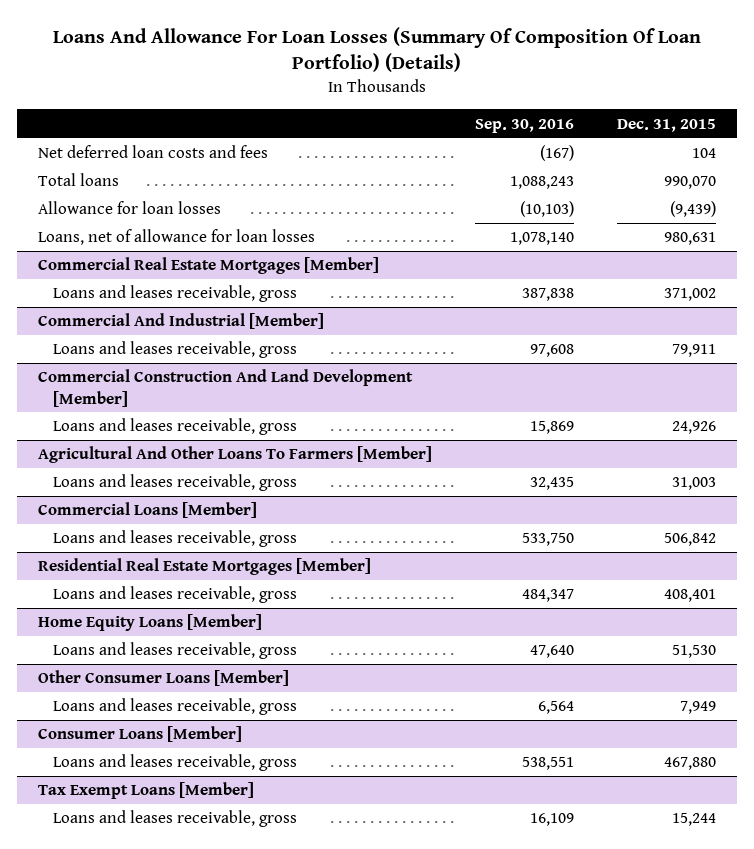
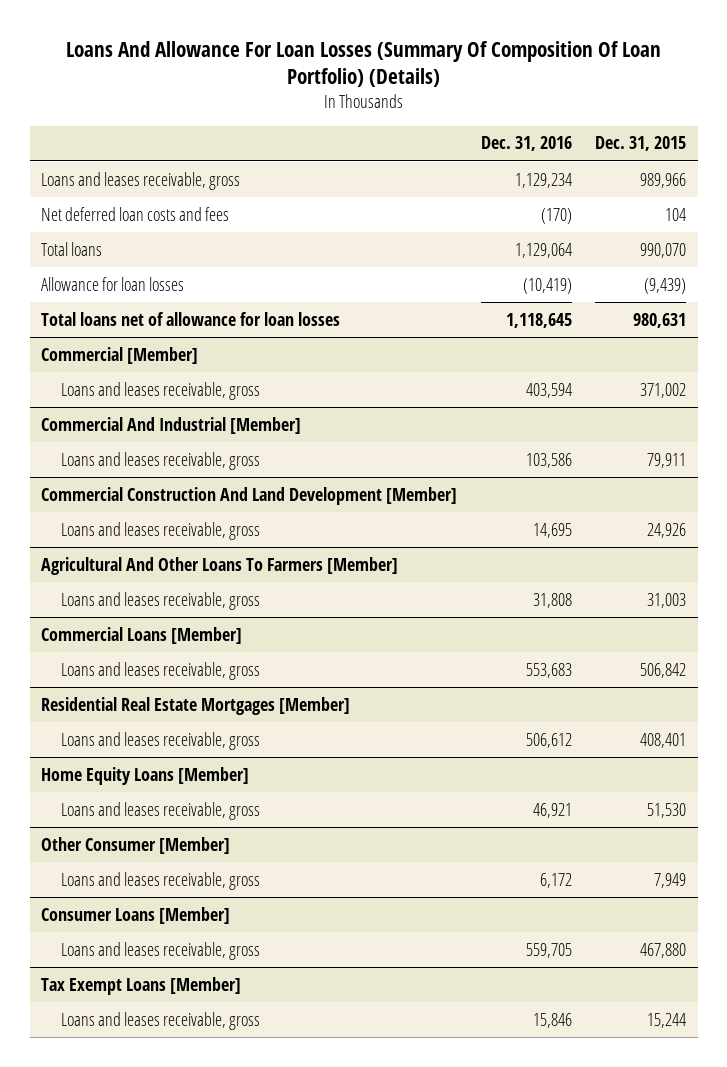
[475,118,575,133] Sep. 30, 2016 -> none
none -> [480,136,572,152] Dec. 31, 2016
none -> [41,171,241,190] Loans and leases receivable, gross
[38,229,316,246] Loans, net of allowance for loan losses -> [41,311,341,326] Total loans net of allowance for loan losses
[38,257,380,275] Commercial Real Estate Mortgages [Member] -> [41,346,199,364] Commercial [Member]
[38,670,290,687] Other Consumer Loans [Member] -> [41,836,231,854] Other Consumer [Member]

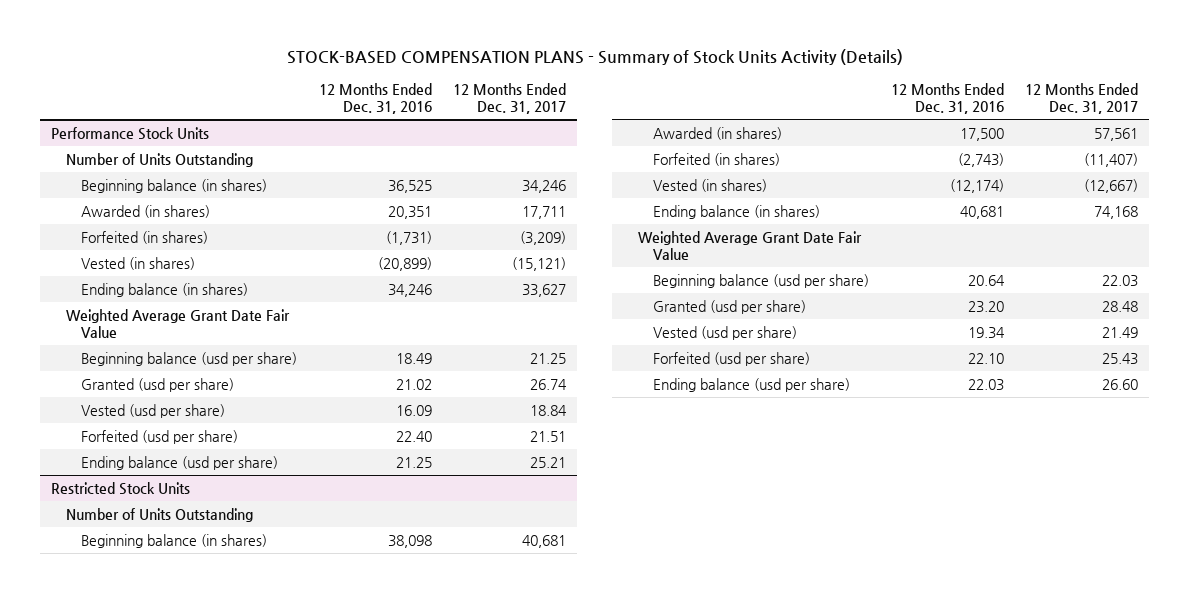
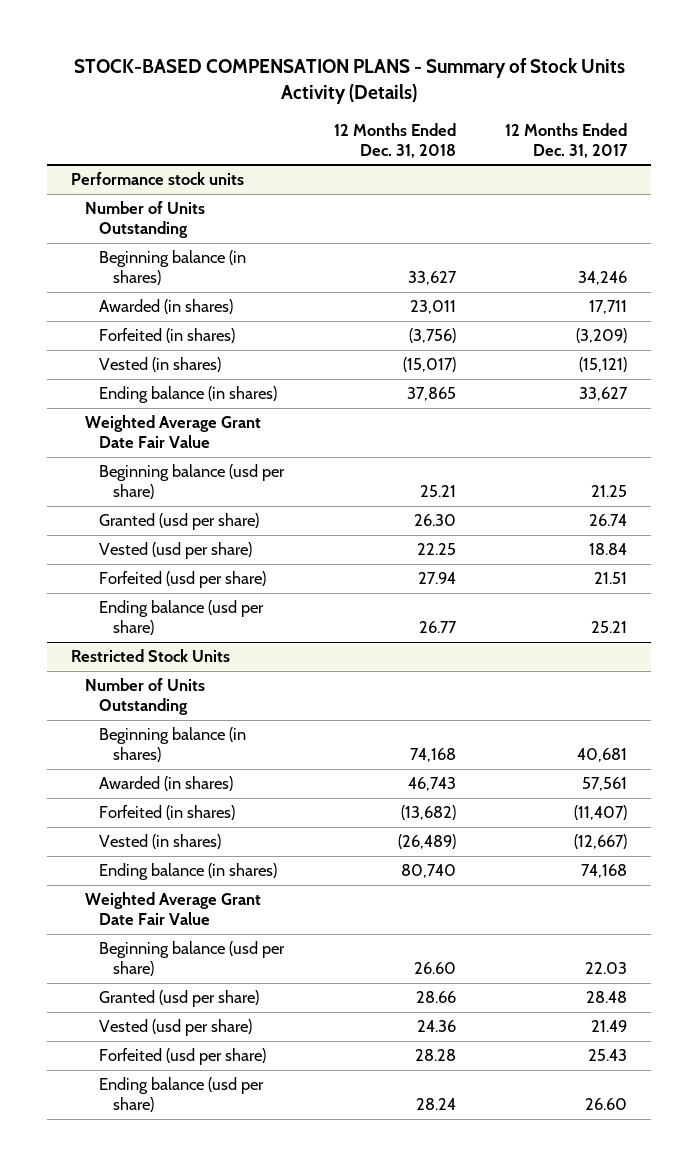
[318,83,432,115] 12 Months Ended Dec. 31, 2016 -> none
none -> [333,122,456,158] 12 Months Ended Dec. 31, 2018
[51,127,210,141] Performance Stock Units -> [71,172,245,186] Performance stock units

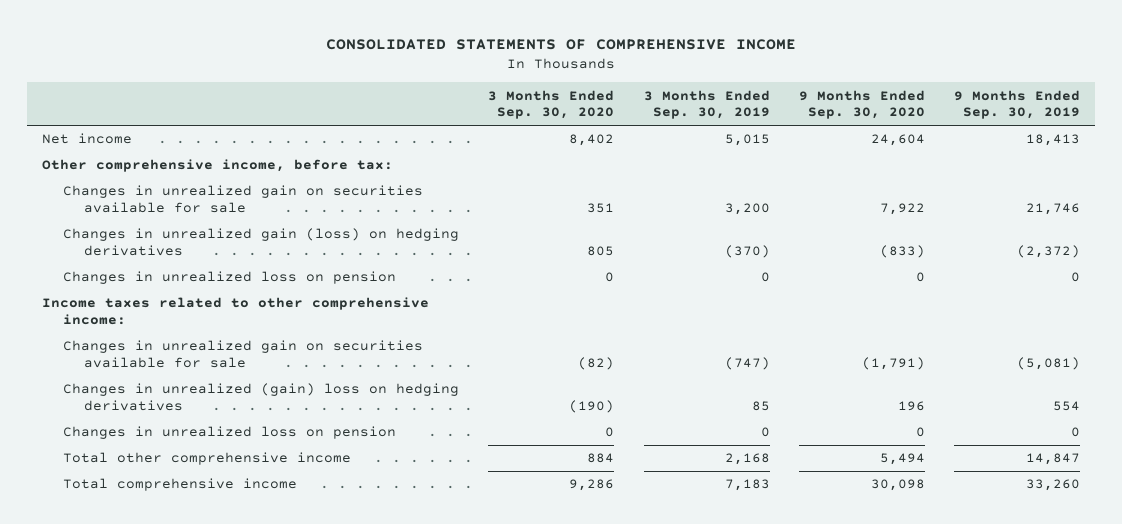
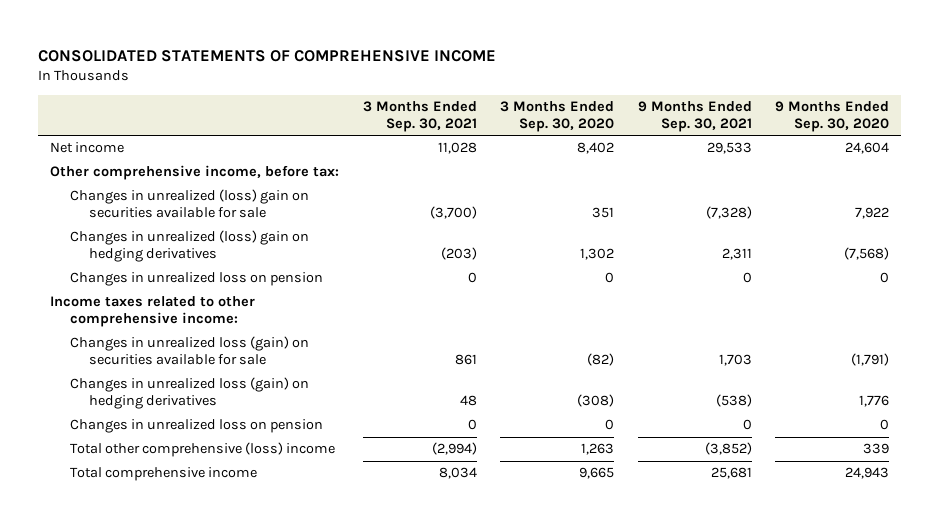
[643,89,770,120] 3 Months Ended Sep. 30, 2019 -> none
[954,89,1081,120] 9 Months Ended Sep. 30, 2019 -> none
none -> [362,101,477,133] 3 Months Ended Sep. 30, 2021
none -> [637,101,752,133] 9 Months Ended Sep. 30, 2021
[62,185,423,213] Changes in unrealized gain on securities available for sale -> [69,189,309,219] Changes in unrealized (loss) gain on securities available for sale
[62,228,459,256] Changes in unrealized gain (loss) on hedging derivatives -> [69,230,309,263] Changes in unrealized (loss) gain on hedging derivatives
[587,245,615,256] 805 -> [580,248,615,261] 1,302
[880,244,926,258] (833) -> [844,247,890,261] (7,568)
[62,340,423,368] Changes in unrealized gain on securities available for sale -> [69,336,309,366] Changes in unrealized loss (gain) on securities available for sale
[62,383,459,411] Changes in unrealized (gain) loss on hedging derivatives -> [69,377,309,410] Changes in unrealized loss (gain) on hedging derivatives
[569,399,615,413] (190) -> [577,394,615,408] (308)
[898,400,926,411] 196 -> [859,395,890,408] 1,776
[62,452,351,466] Total other comprehensive income -> [69,442,335,458] Total other comprehensive (loss) income
[587,453,615,464] 884 -> [581,443,615,456] 1,263
[880,453,926,466] 5,494 -> [863,443,890,455] 339
[569,479,615,492] 9,286 -> [579,467,615,480] 9,665
[871,479,926,492] 30,098 -> [845,467,890,480] 24,943

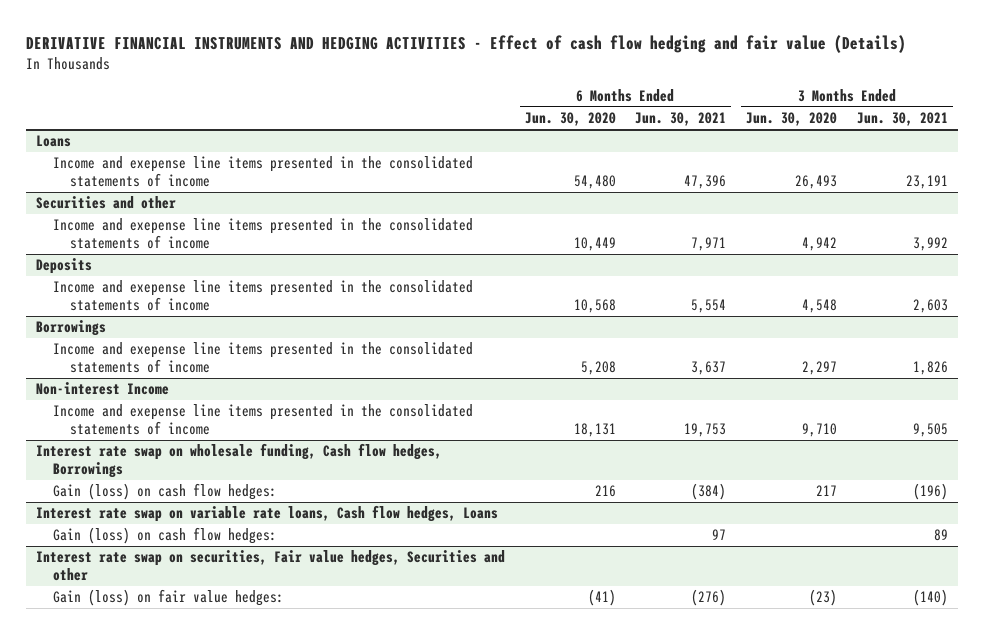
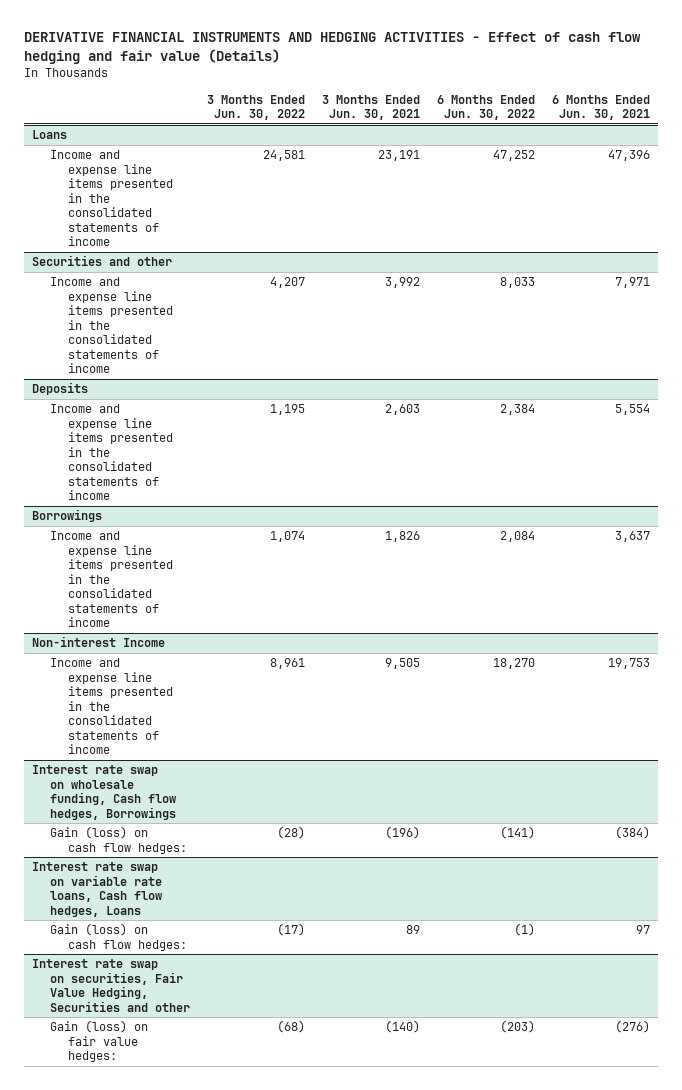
[524,112,616,127] Jun. 30, 2020 -> none
[746,112,838,127] Jun. 30, 2020 -> none
none -> [206,94,305,121] 3 Months Ended Jun. 30, 2022
none -> [436,94,535,121] 6 Months Ended Jun. 30, 2022
[52,156,473,188] Income and exepense line items presented in the consolidated statements of income -> [49,150,173,247] Income and expense line items presented in the consolidated statements of income
[52,218,473,250] Income and exepense line items presented in the consolidated statements of income -> [49,277,173,374] Income and expense line items presented in the consolidated statements of income
[52,280,473,312] Income and exepense line items presented in the consolidated statements of income -> [49,404,173,501] Income and expense line items presented in the consolidated statements of income
[52,342,473,374] Income and exepense line items presented in the consolidated statements of income -> [49,531,173,628] Income and expense line items presented in the consolidated statements of income
[52,404,473,436] Income and exepense line items presented in the consolidated statements of income -> [49,658,173,755] Income and expense line items presented in the consolidated statements of income
[35,550,505,582] Interest rate swap on securities, Fair value hedges, Securities and other -> [32,959,190,1012] Interest rate swap on securities, Fair Value Hedging, Securities and other

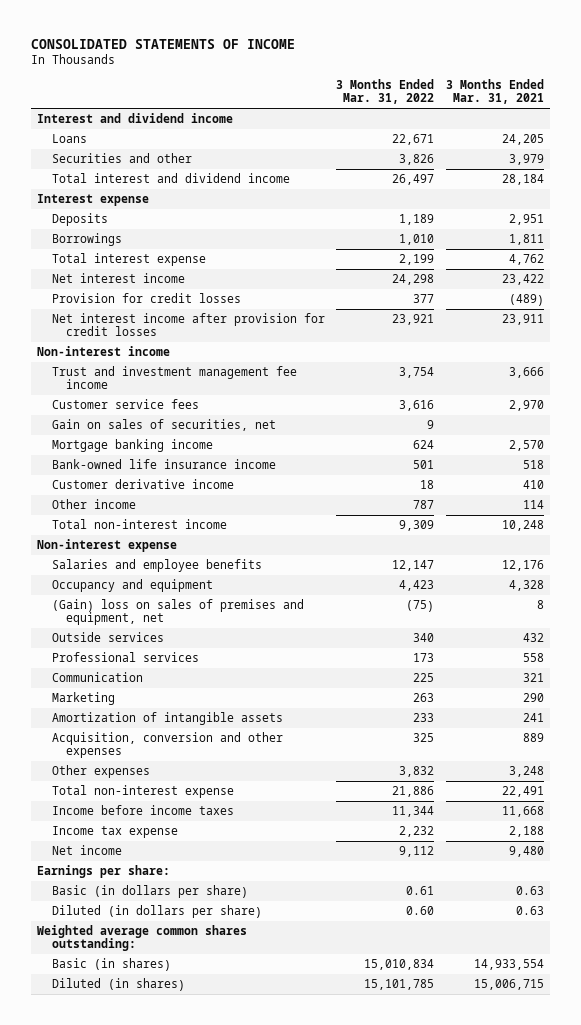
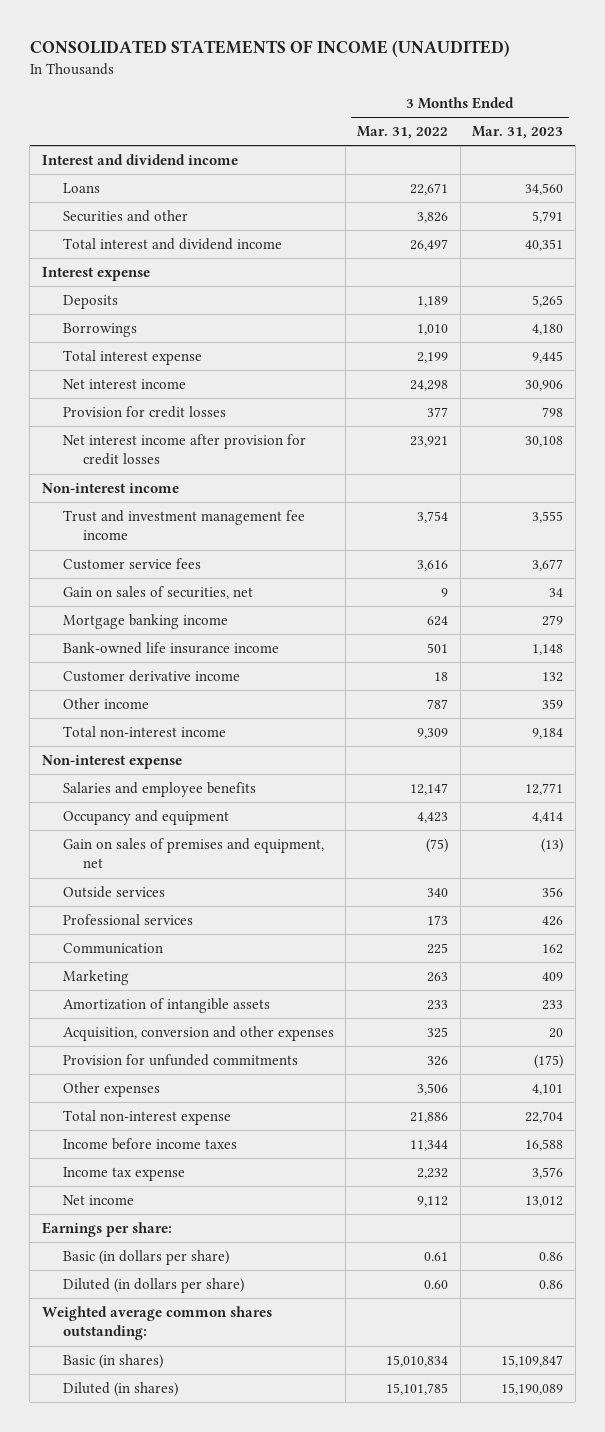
[31,38,296,49] CONSOLIDATED STATEMENTS OF INCOME -> [29,40,510,58] CONSOLIDATED STATEMENTS OF INCOME (UNAUDITED)
[445,79,544,105] 3 Months Ended Mar. 31, 2021 -> none
none -> [472,126,564,140] Mar. 31, 2023
[51,598,304,626] (Gain) loss on sales of premises and equipment, net -> [62,838,324,869] Gain on sales of premises and equipment, net
none -> [62,1054,298,1067] Provision for unfunded commitments
[399,765,435,777] 3,832 -> [417,1083,449,1096] 3,506

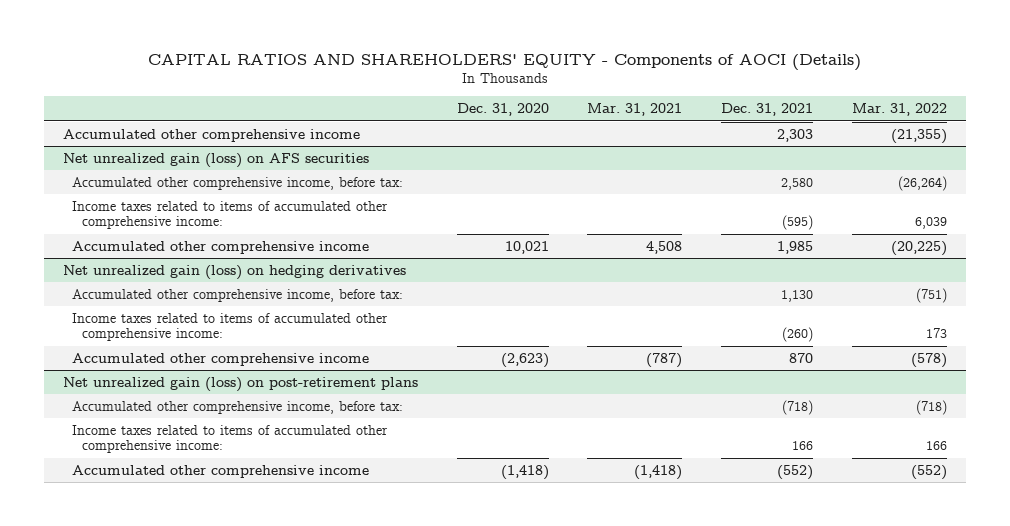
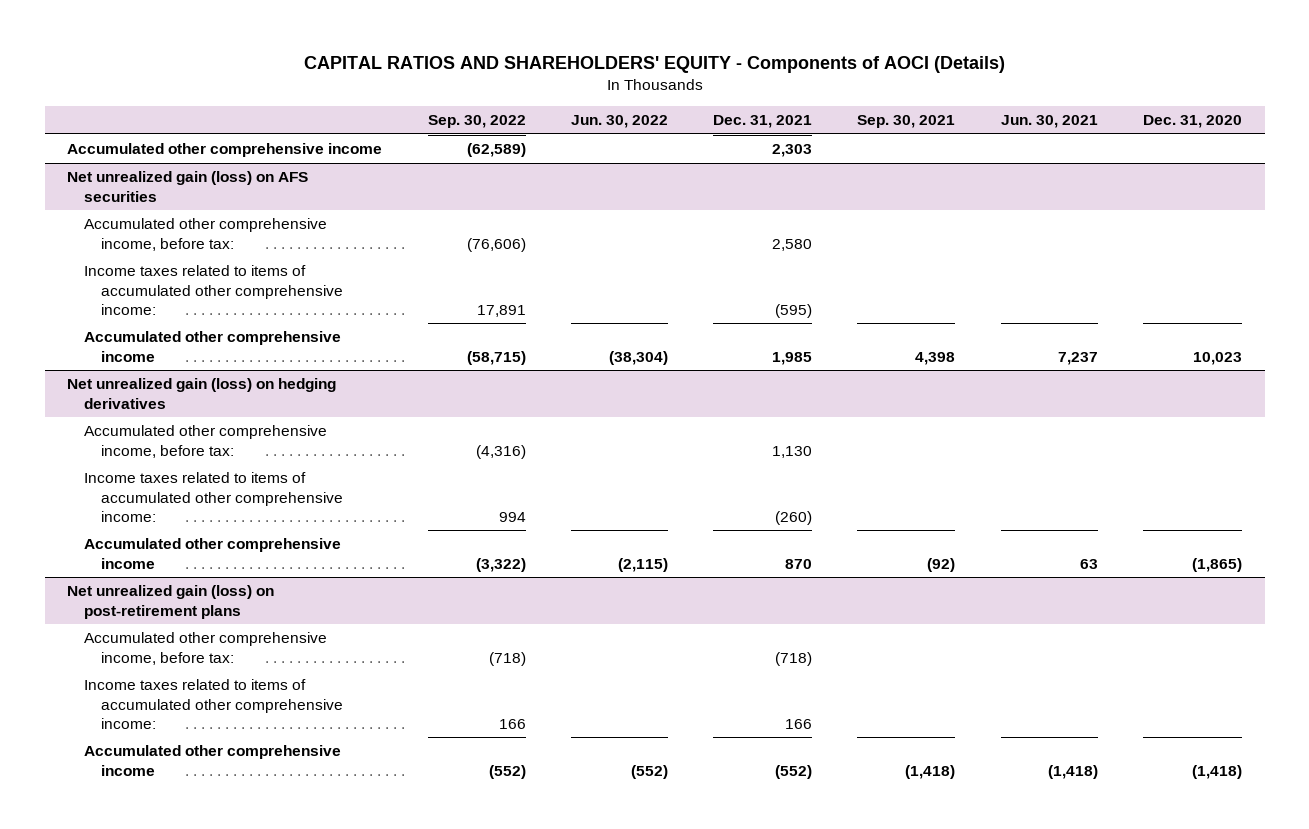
[587,103,683,117] Mar. 31, 2021 -> none
[851,103,947,117] Mar. 31, 2022 -> none
none -> [427,115,526,129] Sep. 30, 2022
none -> [570,115,668,129] Jun. 30, 2022
none -> [857,115,956,129] Sep. 30, 2021
none -> [1000,115,1098,129] Jun. 30, 2021
[504,240,549,254] 10,021 -> [1193,351,1243,365] 10,023
[500,352,549,368] (2,623) -> [1192,557,1243,572] (1,865)

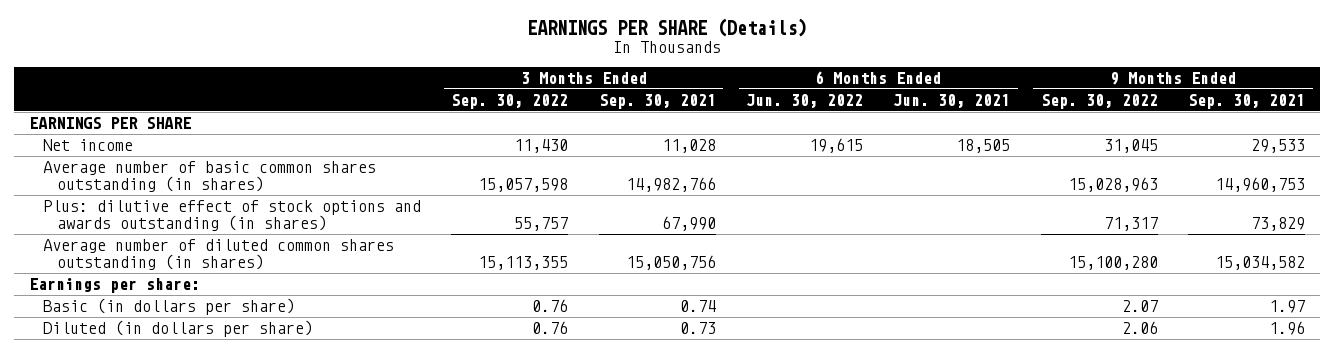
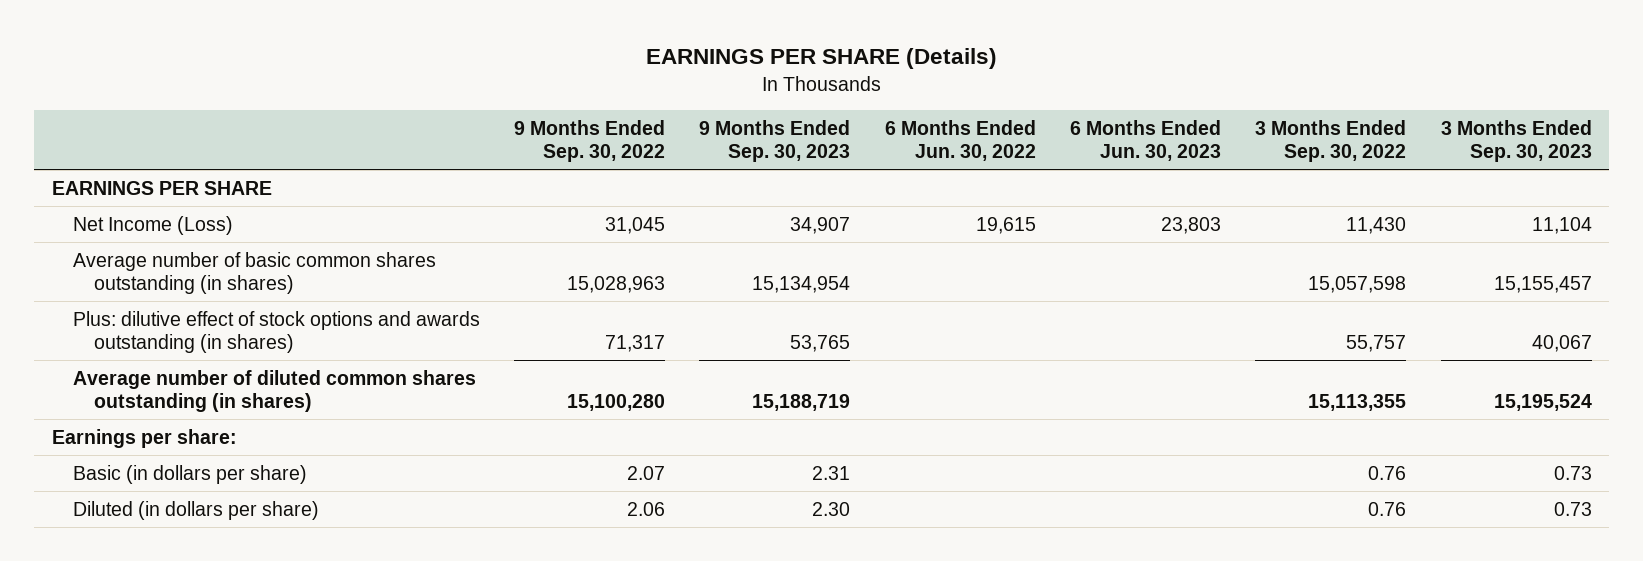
[598,93,716,109] Sep. 30, 2021 -> none
[893,93,1011,108] Jun. 30, 2021 -> none
[1188,93,1306,109] Sep. 30, 2021 -> none
none -> [699,119,851,163] 9 Months Ended Sep. 30, 2023
none -> [1070,119,1222,162] 6 Months Ended Jun. 30, 2023
none -> [1440,119,1592,163] 3 Months Ended Sep. 30, 2023
[42,139,133,152] Net income -> [72,215,233,235] Net Income (Loss)

